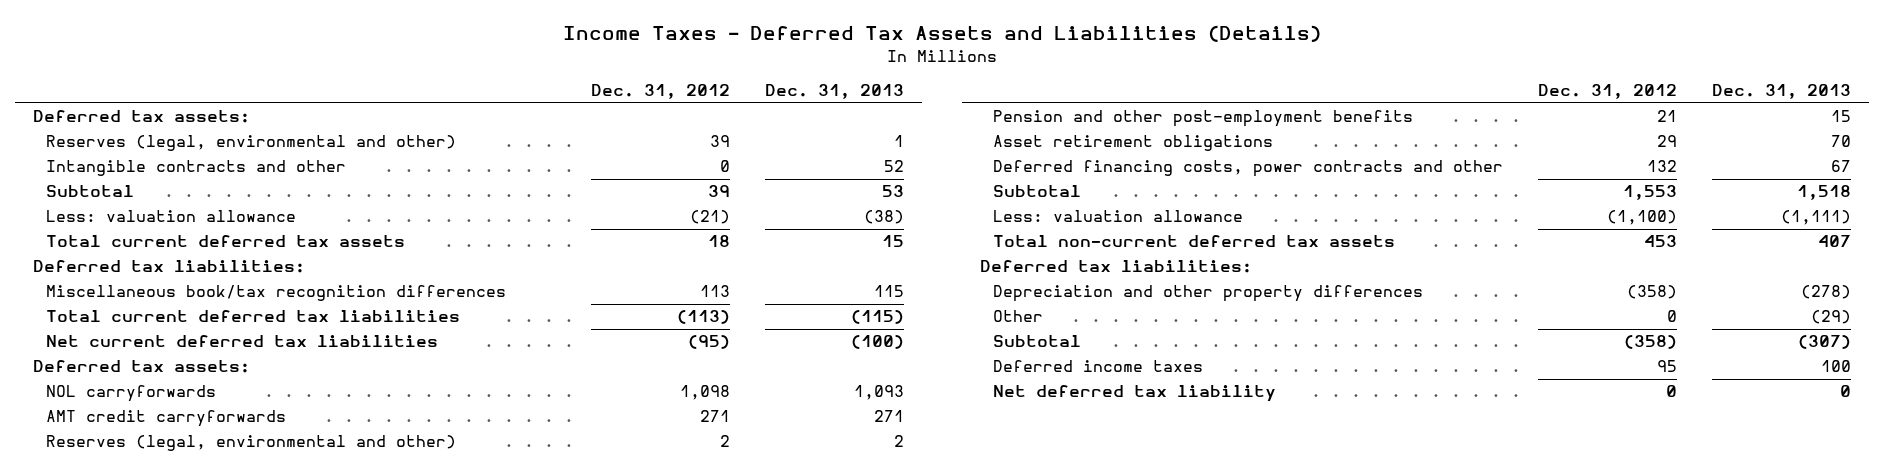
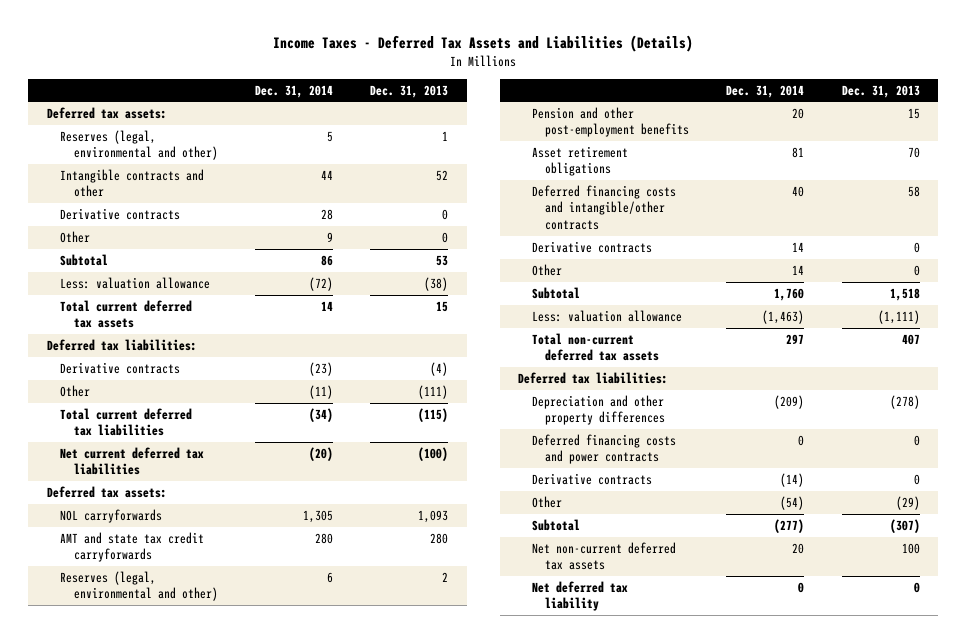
[591,84,731,100] Dec. 31, 2012 -> none
none -> [254,84,333,98] Dec. 31, 2014
none -> [60,207,181,220] Derivative contracts
none -> [60,230,91,243] Other
[46,285,507,302] Miscellaneous book/tax recognition differences -> none
none -> [60,361,181,374] Derivative contracts
none -> [60,384,91,397] Other
[46,410,287,428] AMT credit carryforwards -> [60,531,205,563] AMT and state tax credit carryforwards
[874,410,905,423] 271 -> [430,532,449,544] 280
[993,160,1504,178] Deferred financing costs, power contracts and other -> [531,184,676,231] Deferred financing costs and intangible/other contracts
[1831,160,1852,173] 67 -> [907,185,920,197] 58
none -> [531,240,652,253] Derivative contracts
none -> [531,263,562,276] Other
none -> [531,433,676,465] Deferred financing costs and power contracts
none -> [531,472,652,485] Derivative contracts
[993,360,1204,373] Deferred income taxes -> [531,541,676,571] Net non-current deferred tax assets

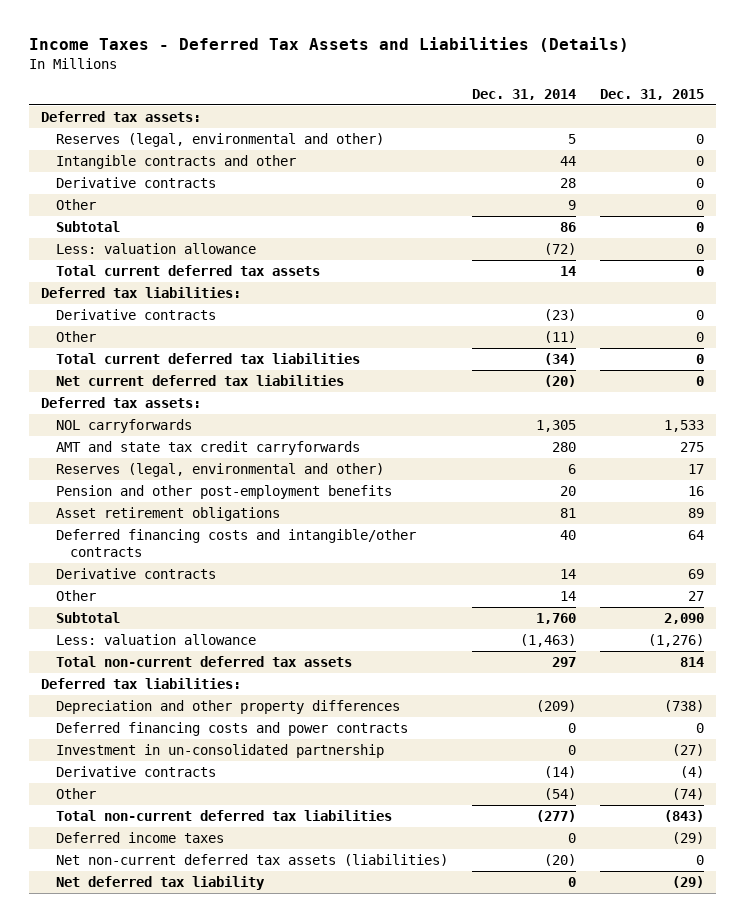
[370,84,449,98] Dec. 31, 2013 -> none
none -> [599,88,704,100] Dec. 31, 2015
none -> [55,744,384,759] Investment in un-consolidated partnership
[531,518,580,531] Subtotal -> [55,810,392,822] Total non-current deferred tax liabilities
none -> [55,832,224,844] Deferred income taxes
[531,541,676,571] Net non-current deferred tax assets -> [55,854,448,867] Net non-current deferred tax assets (liabilities)
[792,542,805,554] 20 -> [543,854,576,867] (20)

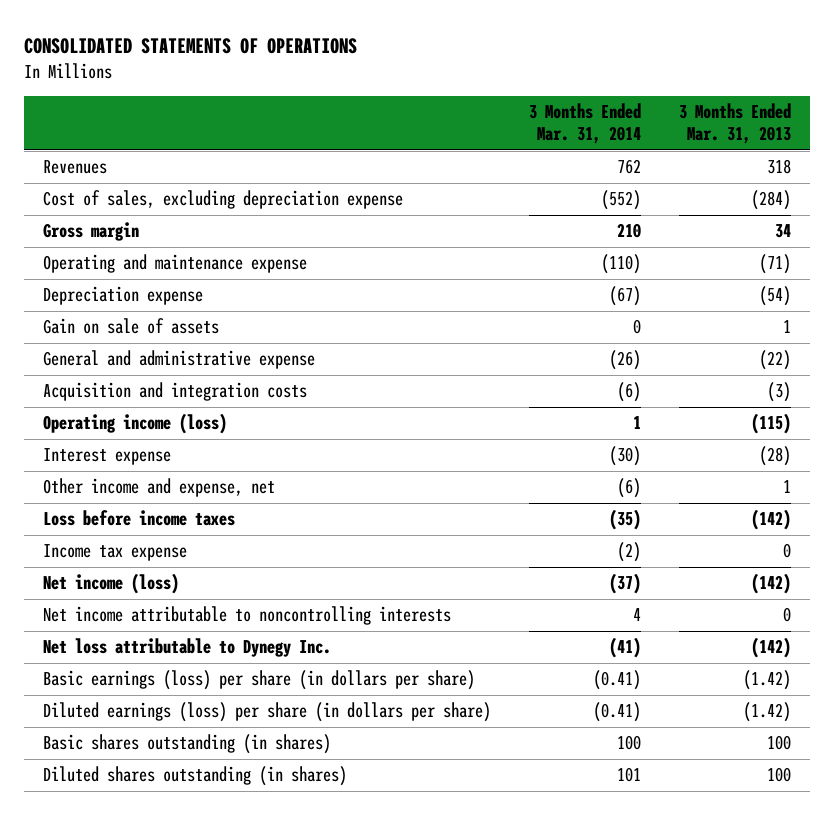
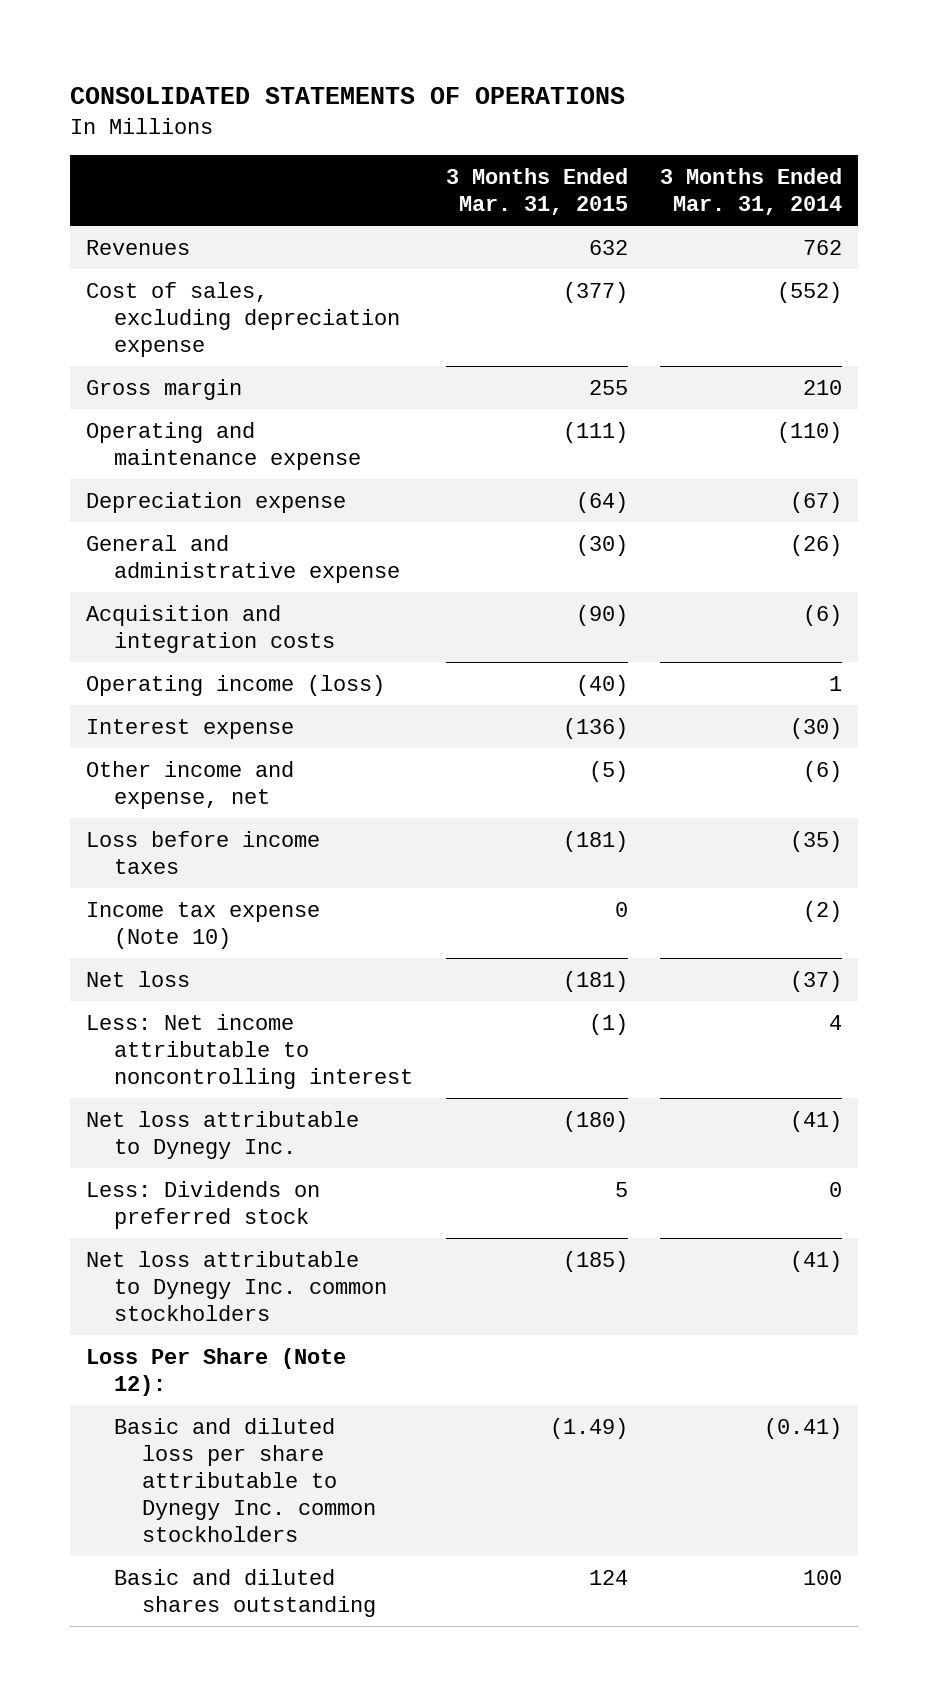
[679,103,792,145] 3 Months Ended Mar. 31, 2013 -> none
none -> [445,167,628,215] 3 Months Ended Mar. 31, 2015
[43,318,220,335] Gain on sale of assets -> none
[43,544,188,562] Income tax expense -> [86,901,321,949] Income tax expense (Note 10)
[43,573,180,595] Net income (loss) -> [86,970,191,987] Net loss
[43,606,452,626] Net income attributable to noncontrolling interests -> [86,1013,414,1089] Less: Net income attributable to noncontrolling interest
[43,670,476,691] Basic earnings (loss) per share (in dollars per share) -> none
[43,702,492,723] Diluted earnings (loss) per share (in dollars per share) -> none
[43,766,348,787] Diluted shares outstanding (in shares) -> none
none -> [86,1180,321,1229] Less: Dividends on preferred stock
none -> [86,1250,388,1321] Net loss attributable to Dynegy Inc. common stockholders
none -> [86,1347,347,1396] Loss Per Share (Note 12):
none -> [114,1417,377,1542] Basic and diluted loss per share attributable to Dynegy Inc. common stockholders
[43,734,332,755] Basic shares outstanding (in shares) -> [114,1568,377,1617] Basic and diluted shares outstanding

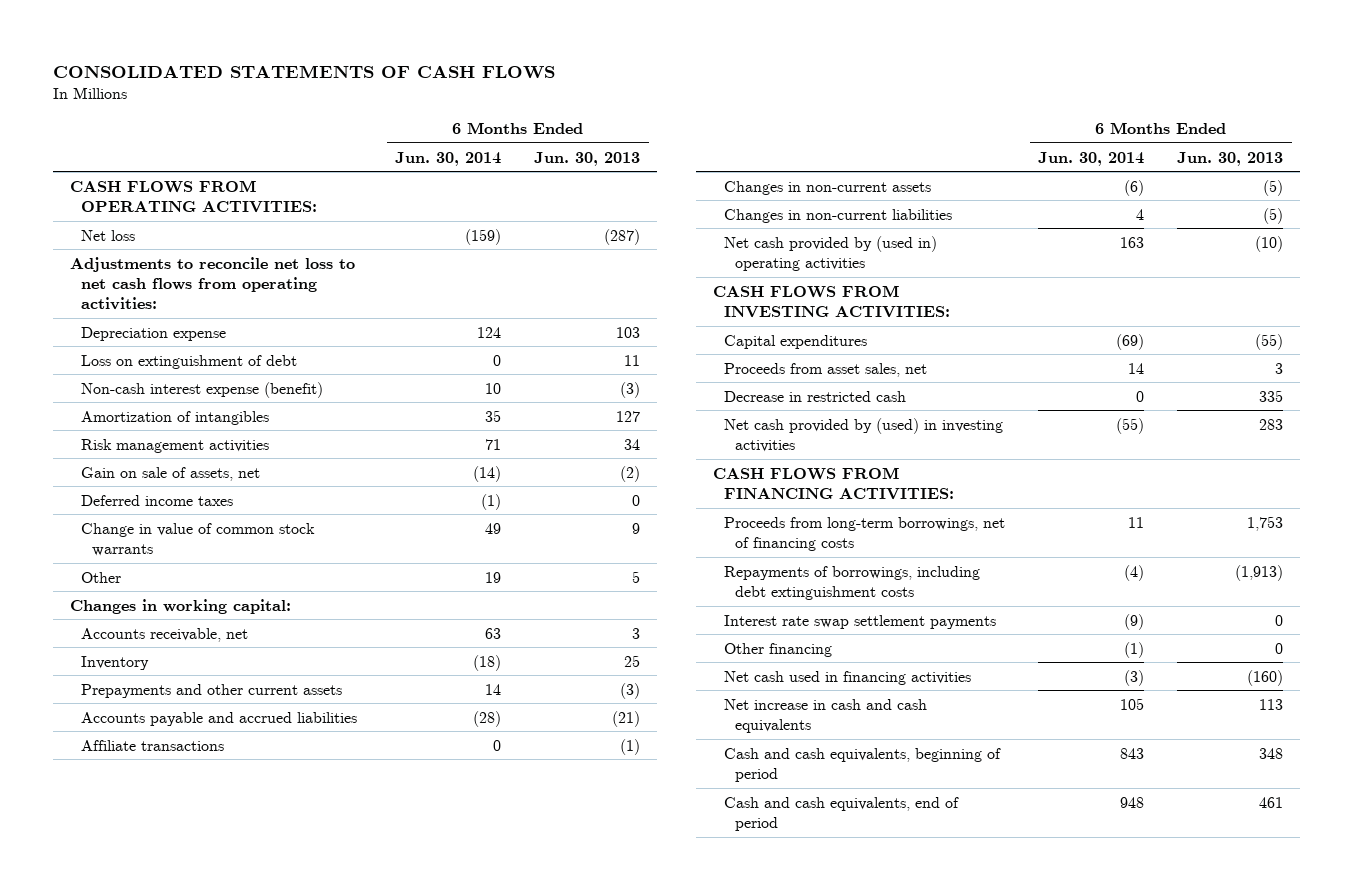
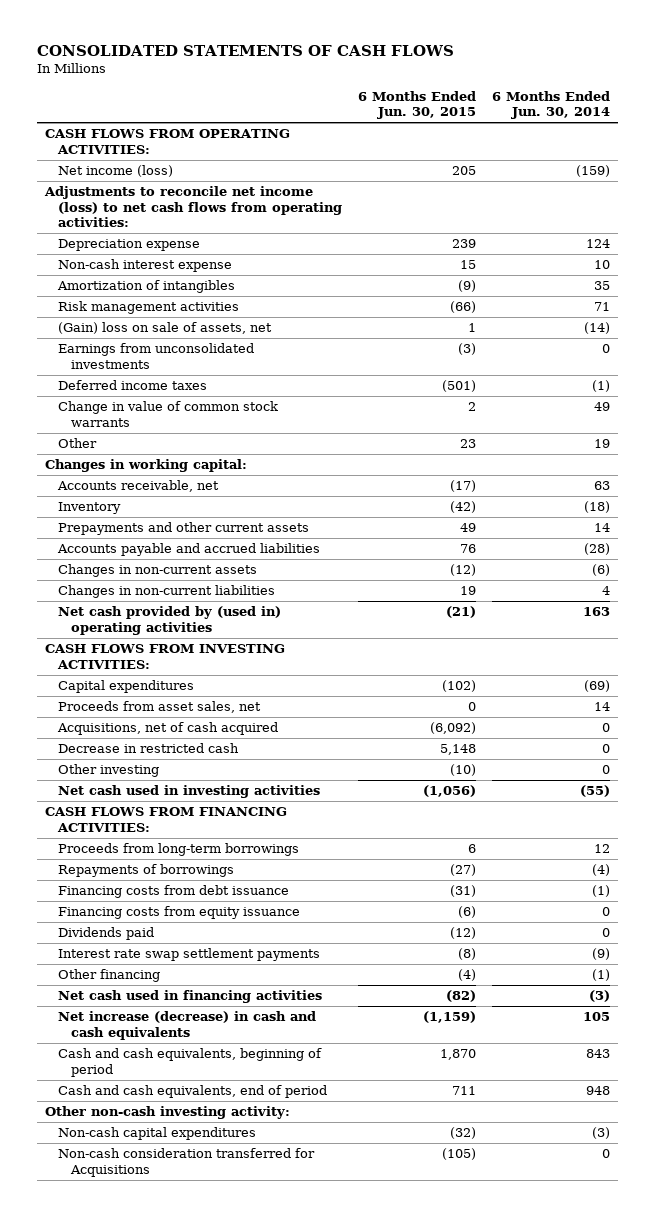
[534,151,641,166] Jun. 30, 2013 -> none
none -> [357,90,476,120] 6 Months Ended Jun. 30, 2015
[80,229,135,241] Net loss -> [57,165,173,178] Net income (loss)
[69,256,355,311] Adjustments to reconcile net loss to net cash flows from operating activities: -> [44,186,342,228] Adjustments to reconcile net income (loss) to net cash flows from operating activities:
[80,354,297,369] Loss on extinguishment of debt -> none
[80,381,323,398] Non-cash interest expense (benefit) -> [57,259,232,273] Non-cash interest expense
[80,466,260,481] Gain on sale of assets, net -> [57,322,272,335] (Gain) loss on sale of assets, net
none -> [57,343,254,369] Earnings from unconsolidated investments
[80,739,224,751] Affiliate transactions -> none
none -> [56,722,278,736] Acquisitions, net of cash acquired
none -> [57,764,159,778] Other investing
[723,417,1003,452] Net cash provided by (used) in investing activities -> [57,785,320,799] Net cash used in investing activities
[723,516,1005,551] Proceeds from long-term borrowings, net of financing costs -> [57,843,299,857] Proceeds from long-term borrowings
[1128,516,1145,528] 11 -> [593,844,610,854] 12
[723,565,980,600] Repayments of borrowings, including debt extinguishment costs -> [57,864,234,878] Repayments of borrowings
none -> [57,885,289,899] Financing costs from debt issuance
none -> [57,906,300,920] Financing costs from equity issuance
none -> [57,927,154,941] Dividends paid
[723,698,927,733] Net increase in cash and cash equivalents -> [57,1011,316,1040] Net increase (decrease) in cash and cash equivalents
none -> [45,1106,291,1120] Other non-cash investing activity:
none -> [57,1127,256,1141] Non-cash capital expenditures
none -> [57,1148,315,1177] Non-cash consideration transferred for Acquisitions

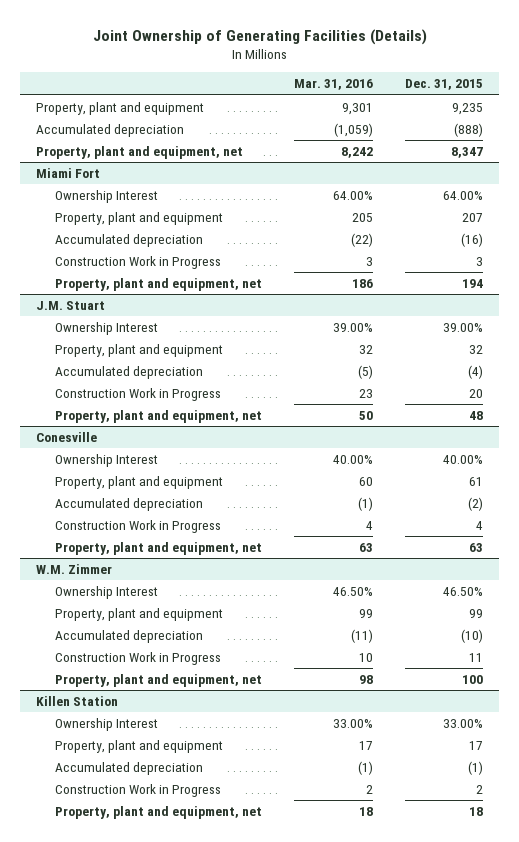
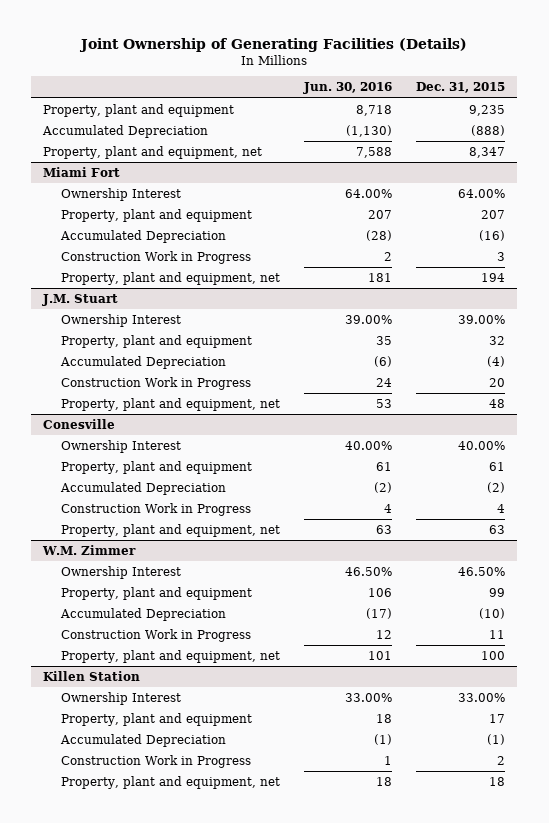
[294,79,374,91] Mar. 31, 2016 -> none
none -> [303,82,393,95] Jun. 30, 2016
[36,123,185,137] Accumulated depreciation -> [42,124,209,138] Accumulated Depreciation
[55,233,204,247] Accumulated depreciation -> [60,229,227,243] Accumulated Depreciation
[55,365,204,379] Accumulated depreciation -> [60,355,227,369] Accumulated Depreciation
[55,497,204,511] Accumulated depreciation -> [60,481,227,495] Accumulated Depreciation
[55,629,204,643] Accumulated depreciation -> [60,607,227,621] Accumulated Depreciation
[55,761,204,775] Accumulated depreciation -> [60,733,227,747] Accumulated Depreciation

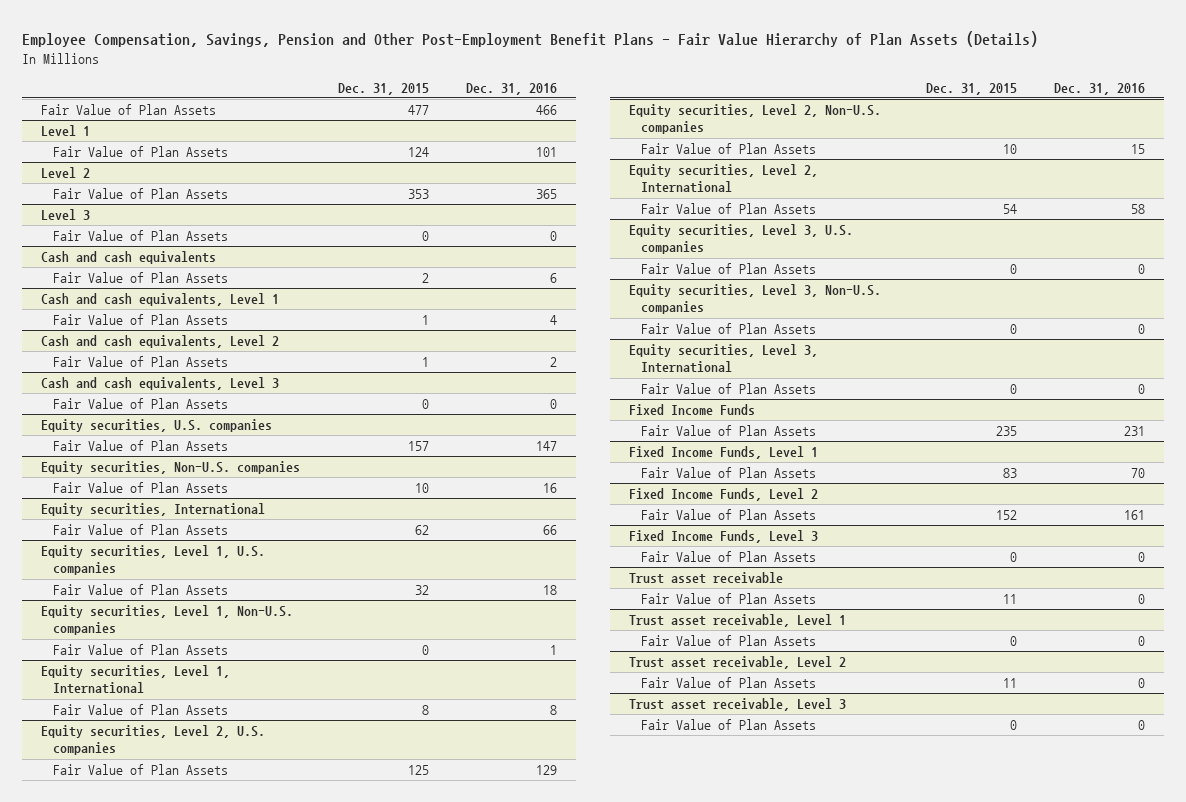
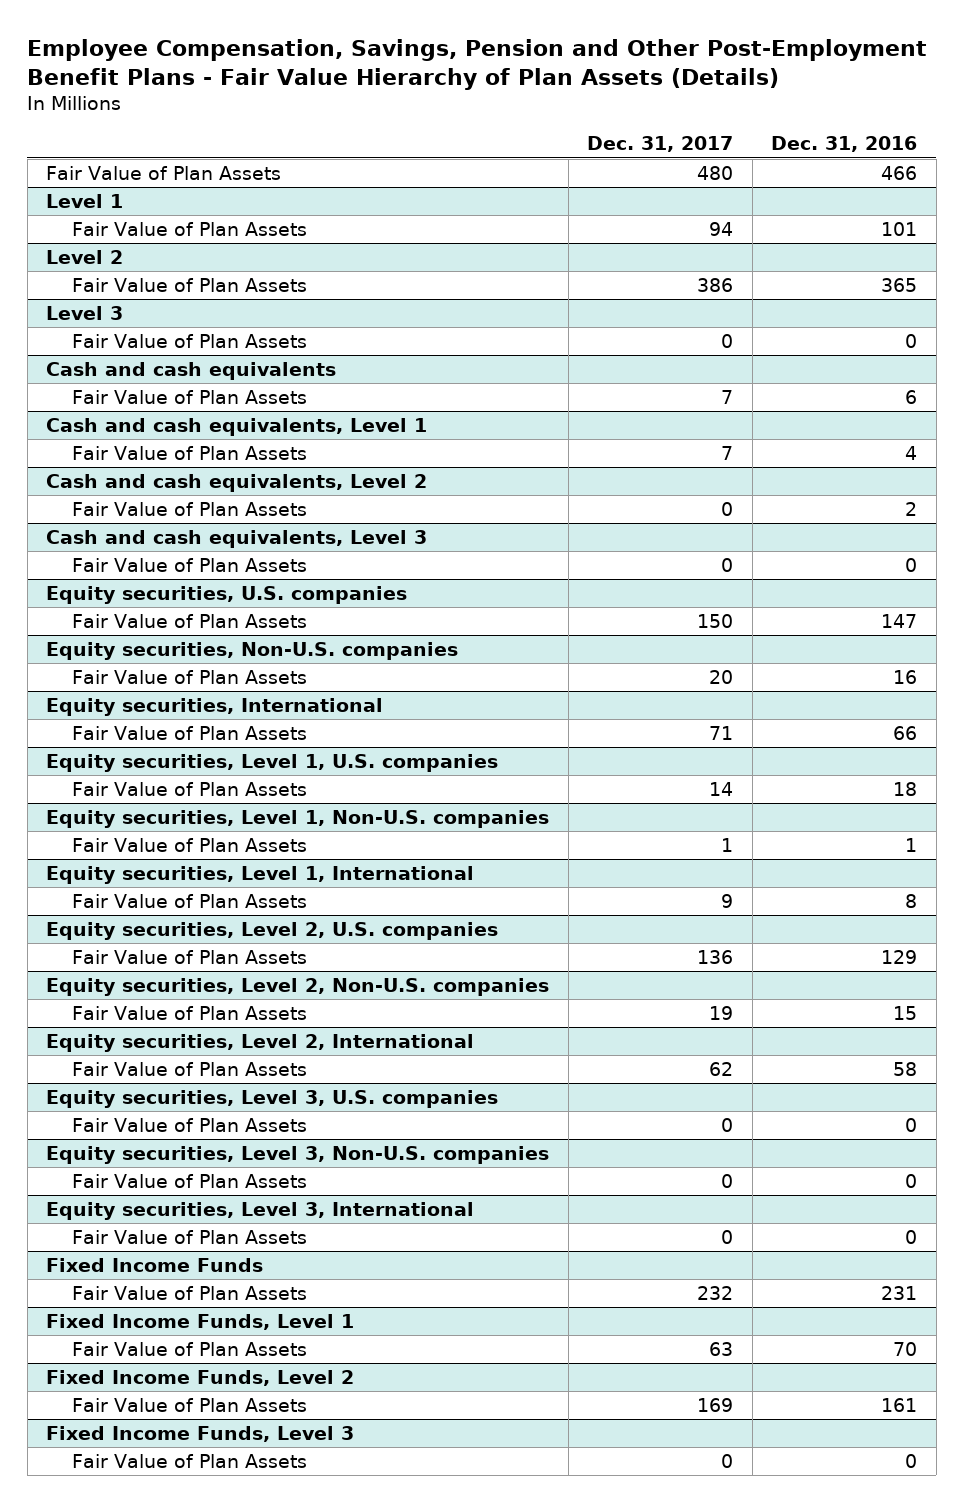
[337,82,429,95] Dec. 31, 2015 -> none
none -> [587,136,734,153] Dec. 31, 2017
[629,572,784,585] Trust asset receivable -> none
[640,593,816,605] Fair Value of Plan Assets -> none
[629,614,847,628] Trust asset receivable, Level 1 -> none
[640,635,816,647] Fair Value of Plan Assets -> none
[629,656,847,670] Trust asset receivable, Level 2 -> none
[640,677,816,689] Fair Value of Plan Assets -> none
[629,698,847,712] Trust asset receivable, Level 3 -> none
[640,719,816,731] Fair Value of Plan Assets -> none

